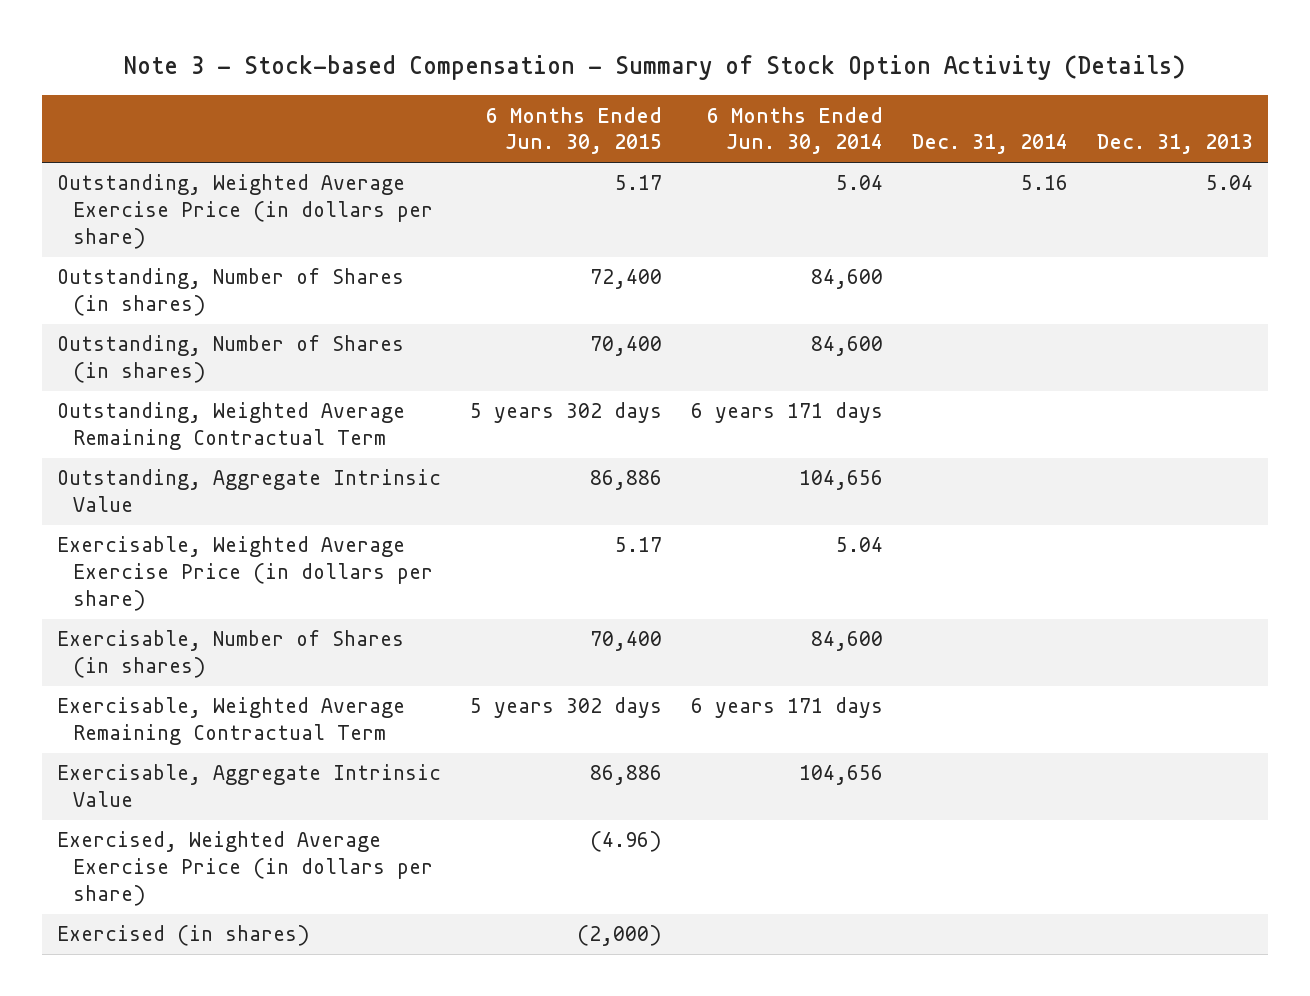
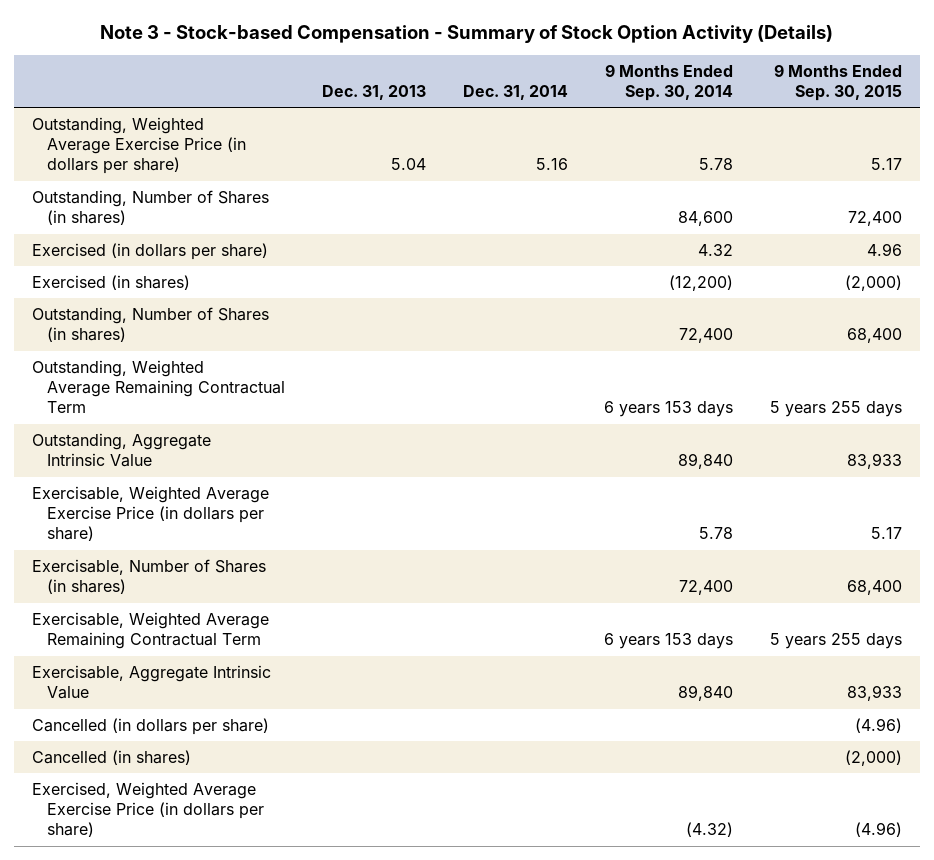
[485,106,662,155] 6 Months Ended Jun. 30, 2015 -> none
[707,106,884,155] 6 Months Ended Jun. 30, 2014 -> none
none -> [605,63,734,101] 9 Months Ended Sep. 30, 2014
none -> [773,63,902,101] 9 Months Ended Sep. 30, 2015
none -> [32,243,269,261] Exercised (in dollars per share)
[56,925,310,947] Exercised (in shares) -> [32,275,191,291] Exercised (in shares)
none -> [32,718,270,736] Cancelled (in dollars per share)
none -> [32,750,192,766] Cancelled (in shares)

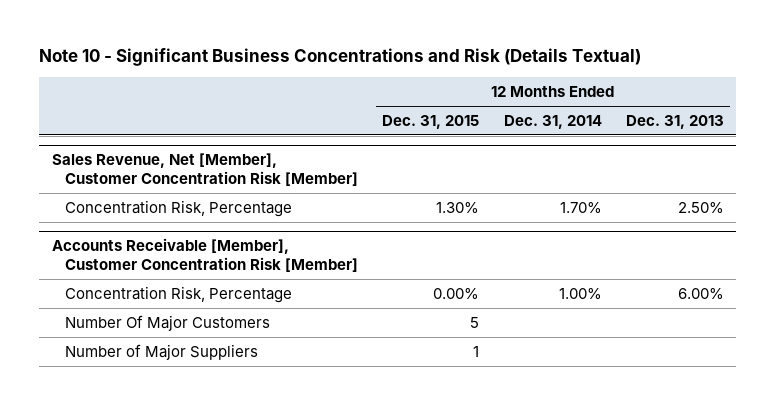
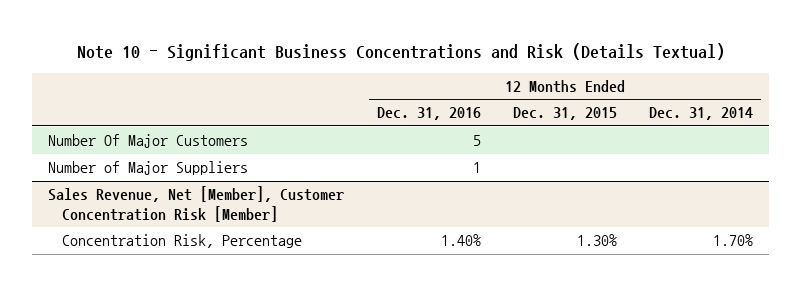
[626,114,725,129] Dec. 31, 2013 -> none
none -> [376,107,481,121] Dec. 31, 2016
none -> [48,134,249,149] Number Of Major Customers
none -> [48,161,249,176] Number of Major Suppliers
[51,238,359,273] Accounts Receivable [Member], Customer Concentration Risk [Member] -> none
[65,285,293,303] Concentration Risk, Percentage -> none
[65,314,271,331] Number Of Major Customers -> none
[65,343,259,360] Number of Major Suppliers -> none

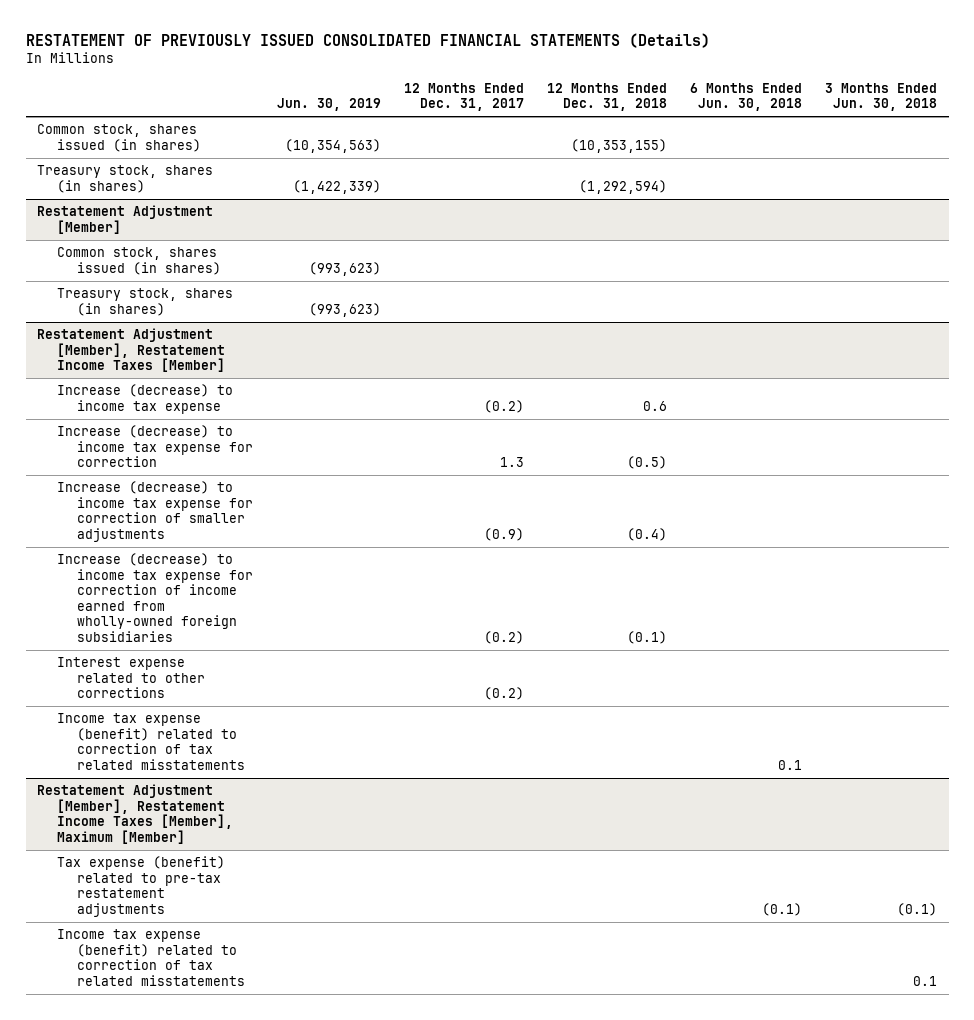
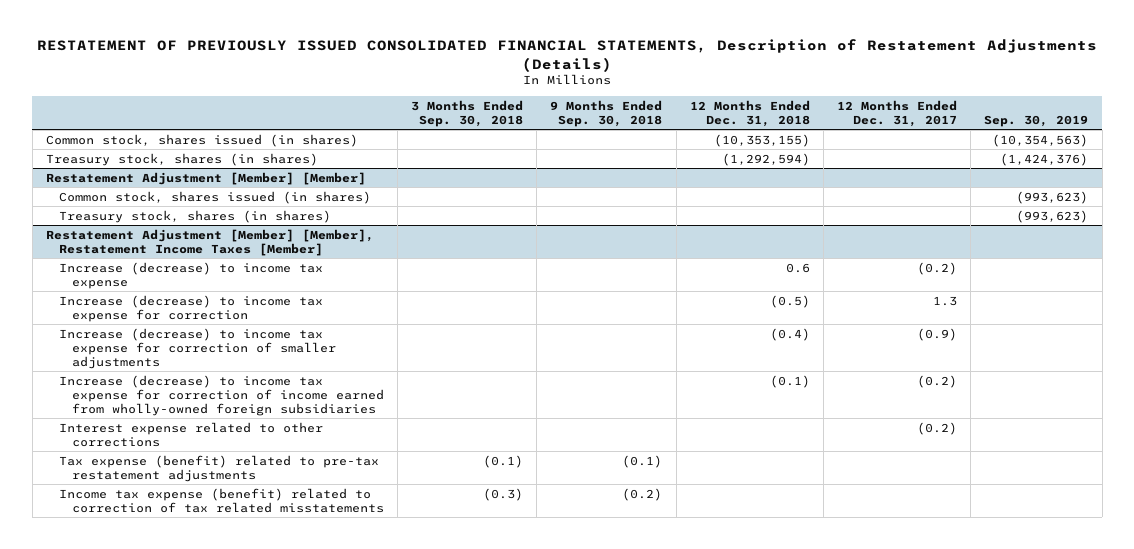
[25,32,710,48] RESTATEMENT OF PREVIOUSLY ISSUED CONSOLIDATED FINANCIAL STATEMENTS (Details) -> [37,39,1098,72] RESTATEMENT OF PREVIOUSLY ISSUED CONSOLIDATED FINANCIAL STATEMENTS, Description of Restatement Adjustments (Details)
[276,98,381,112] Jun. 30, 2019 -> none
[689,82,802,112] 6 Months Ended Jun. 30, 2018 -> none
[825,82,938,112] 3 Months Ended Jun. 30, 2018 -> none
none -> [410,99,523,127] 3 Months Ended Sep. 30, 2018
none -> [550,99,663,127] 9 Months Ended Sep. 30, 2018
none -> [984,114,1089,127] Sep. 30, 2019
[37,205,214,234] Restatement Adjustment [Member] -> [45,171,366,185] Restatement Adjustment [Member] [Member]
[37,328,226,373] Restatement Adjustment [Member], Restatement Income Taxes [Member] -> [45,228,374,256] Restatement Adjustment [Member] [Member], Restatement Income Taxes [Member]
none -> [58,454,379,482] Tax expense (benefit) related to pre-tax restatement adjustments
[37,784,234,844] Restatement Adjustment [Member], Restatement Income Taxes [Member], Maximum [Member] -> none
[57,856,226,917] Tax expense (benefit) related to pre-tax restatement adjustments -> none
[57,929,246,986] Income tax expense (benefit) related to correction of tax related misstatements -> none

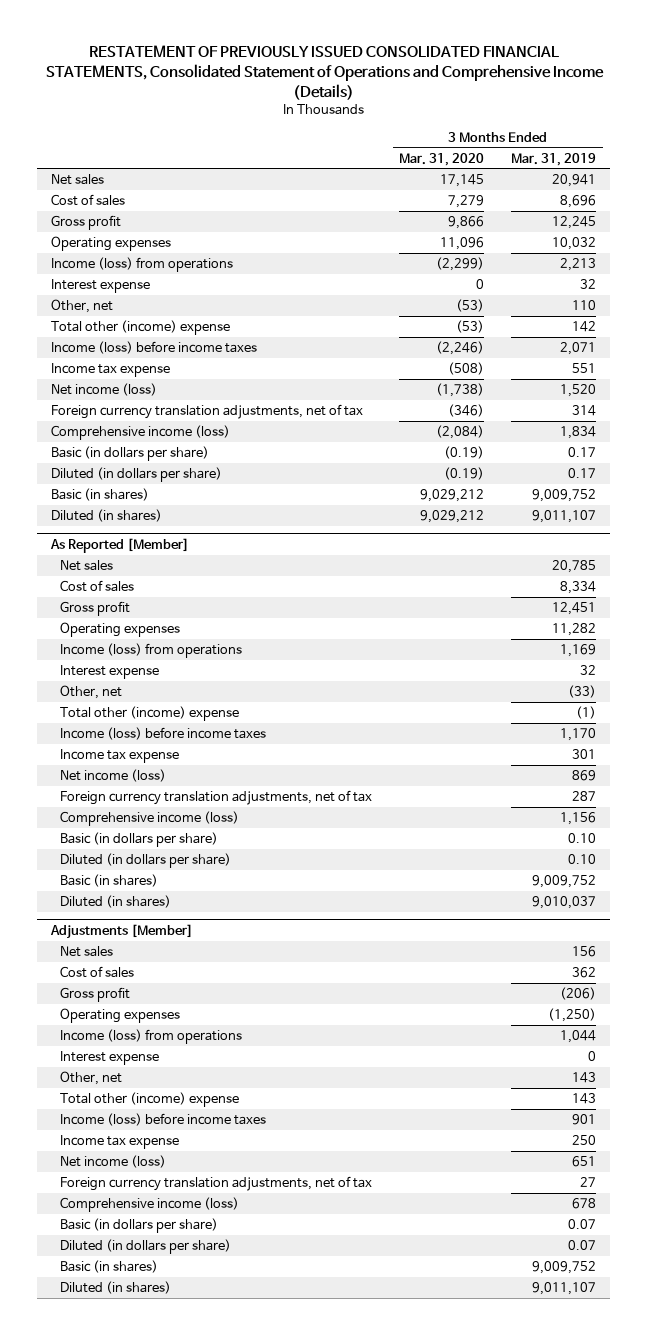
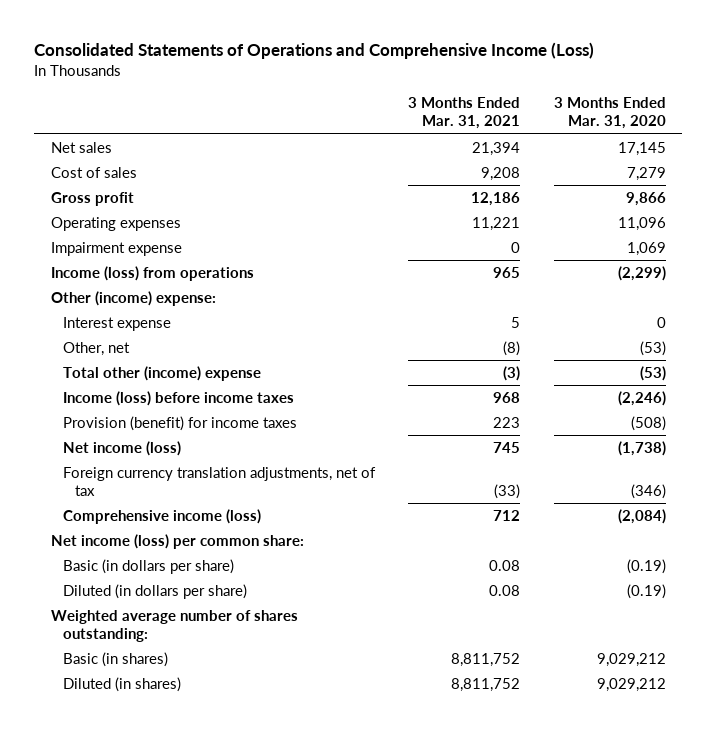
[45,45,604,100] RESTATEMENT OF PREVIOUSLY ISSUED CONSOLIDATED FINANCIAL STATEMENTS, Consolidated Statement of Operations and Comprehensive Income (Details) -> [33,42,594,60] Consolidated Statements of Operations and Comprehensive Income (Loss)
[511,152,597,166] Mar. 31, 2019 -> none
none -> [408,97,521,130] 3 Months Ended Mar. 31, 2021
none -> [50,241,182,256] Impairment expense
none -> [50,290,216,306] Other (income) expense:
[50,362,170,377] Income tax expense -> [62,415,297,431] Provision (benefit) for income taxes
none -> [50,533,304,549] Net income (loss) per common share:
none -> [50,609,298,642] Weighted average number of shares outstanding:
[49,537,189,553] As Reported [Member] -> none
[60,559,114,571] Net sales -> none
[60,579,135,592] Cost of sales -> none
[60,600,131,616] Gross profit -> none
[60,621,181,637] Operating expenses -> none
[60,642,243,658] Income (loss) from operations -> none
[60,664,160,679] Interest expense -> none
[60,684,123,699] Other, net -> none
[60,705,240,721] Total other (income) expense -> none
[60,726,267,740] Income (loss) before income taxes -> none
[60,748,180,763] Income tax expense -> none
[60,768,167,782] Net income (loss) -> none
[60,789,373,805] Foreign currency translation adjustments, net of tax -> none
[60,810,240,826] Comprehensive income (loss) -> none
[60,831,219,847] Basic (in dollars per share) -> none
[60,852,232,868] Diluted (in dollars per share) -> none
[60,873,159,887] Basic (in shares) -> none
[60,894,172,908] Diluted (in shares) -> none
[49,923,193,939] Adjustments [Member] -> none
[60,945,114,957] Net sales -> none
[60,965,135,978] Cost of sales -> none
[60,986,131,1002] Gross profit -> none
[60,1007,181,1023] Operating expenses -> none
[60,1028,243,1044] Income (loss) from operations -> none
[60,1050,160,1065] Interest expense -> none
[60,1070,123,1085] Other, net -> none
[60,1091,240,1107] Total other (income) expense -> none
[60,1112,267,1126] Income (loss) before income taxes -> none
[60,1134,180,1149] Income tax expense -> none
[60,1154,167,1168] Net income (loss) -> none
[60,1175,373,1191] Foreign currency translation adjustments, net of tax -> none
[60,1196,240,1212] Comprehensive income (loss) -> none
[60,1217,219,1233] Basic (in dollars per share) -> none
[60,1238,232,1254] Diluted (in dollars per share) -> none
[60,1259,159,1273] Basic (in shares) -> none
[60,1280,172,1294] Diluted (in shares) -> none

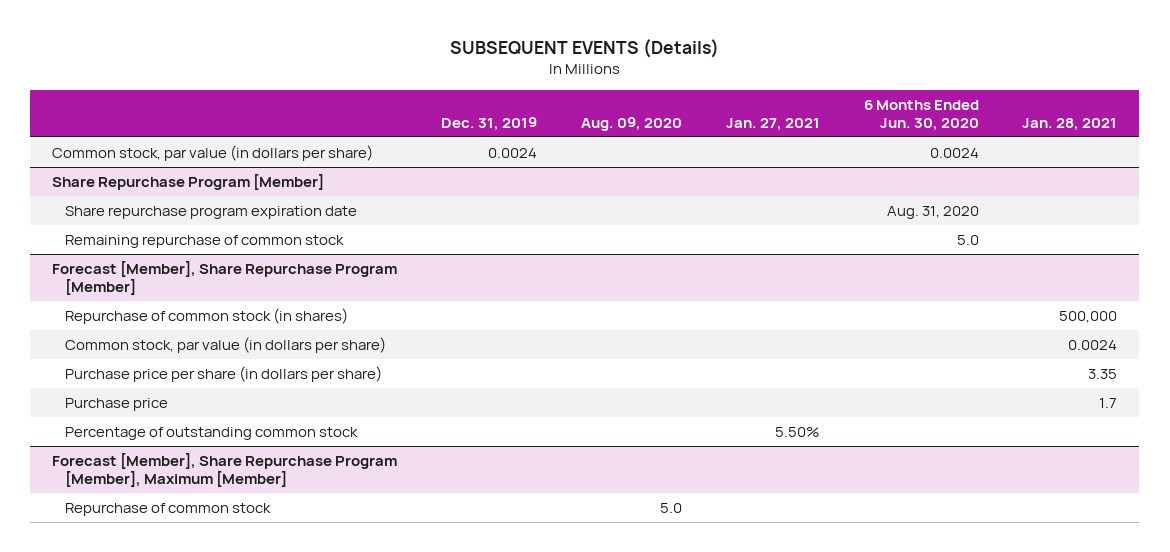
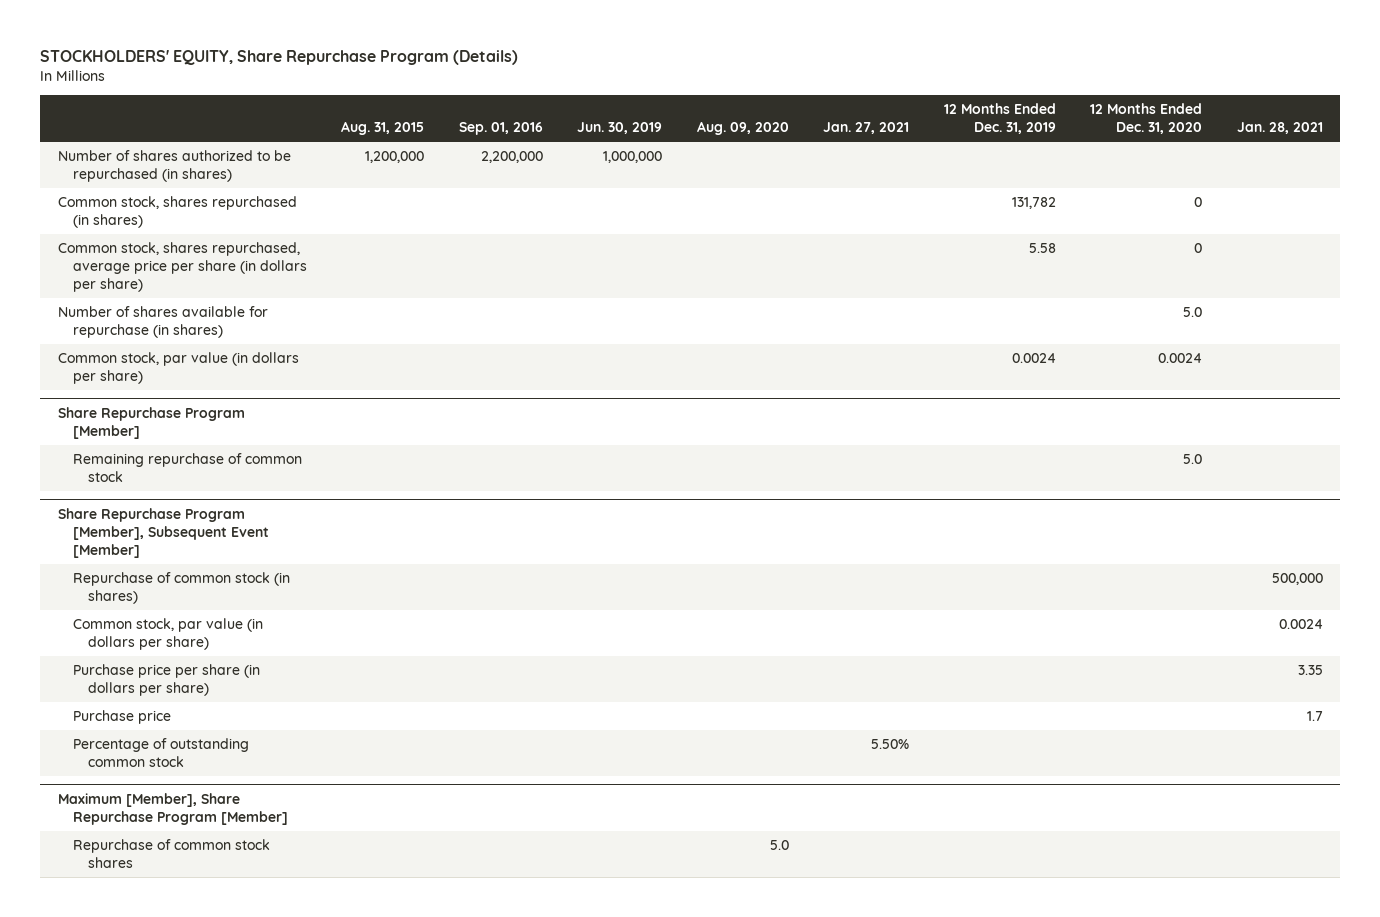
[449,38,719,58] SUBSEQUENT EVENTS (Details) -> [40,50,519,66] STOCKHOLDERS' EQUITY, Share Repurchase Program (Details)
[441,116,538,131] Dec. 31, 2019 -> none
[863,99,979,131] 6 Months Ended Jun. 30, 2020 -> none
none -> [341,120,425,135] Aug. 31, 2015
none -> [458,121,543,135] Sep. 01, 2016
none -> [577,121,663,134] Jun. 30, 2019
none -> [943,103,1056,134] 12 Months Ended Dec. 31, 2019
none -> [1090,103,1203,134] 12 Months Ended Dec. 31, 2020
none -> [57,150,291,182] Number of shares authorized to be repurchased (in shares)
none -> [57,196,297,228] Common stock, shares repurchased (in shares)
none -> [57,242,307,292] Common stock, shares repurchased, average price per share (in dollars per share)
none -> [57,306,268,338] Number of shares available for repurchase (in shares)
[65,206,358,220] Share repurchase program expiration date -> none
[52,261,398,296] Forecast [Member], Share Repurchase Program [Member] -> [57,507,269,558] Share Repurchase Program [Member], Subsequent Event [Member]
[52,453,398,488] Forecast [Member], Share Repurchase Program [Member], Maximum [Member] -> [57,792,288,825] Maximum [Member], Share Repurchase Program [Member]
[65,503,272,517] Repurchase of common stock -> [72,839,270,868] Repurchase of common stock shares

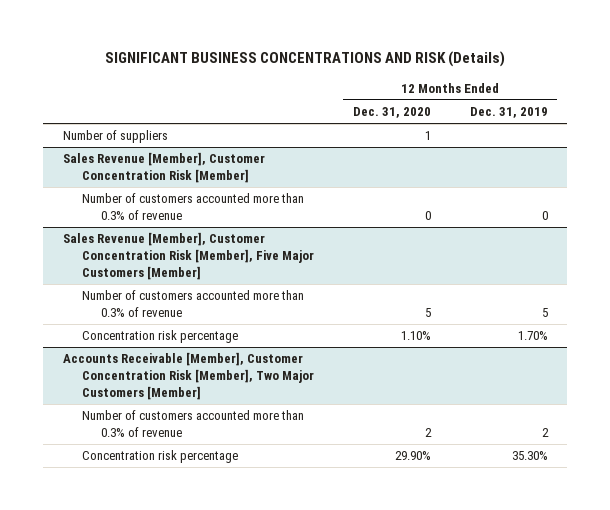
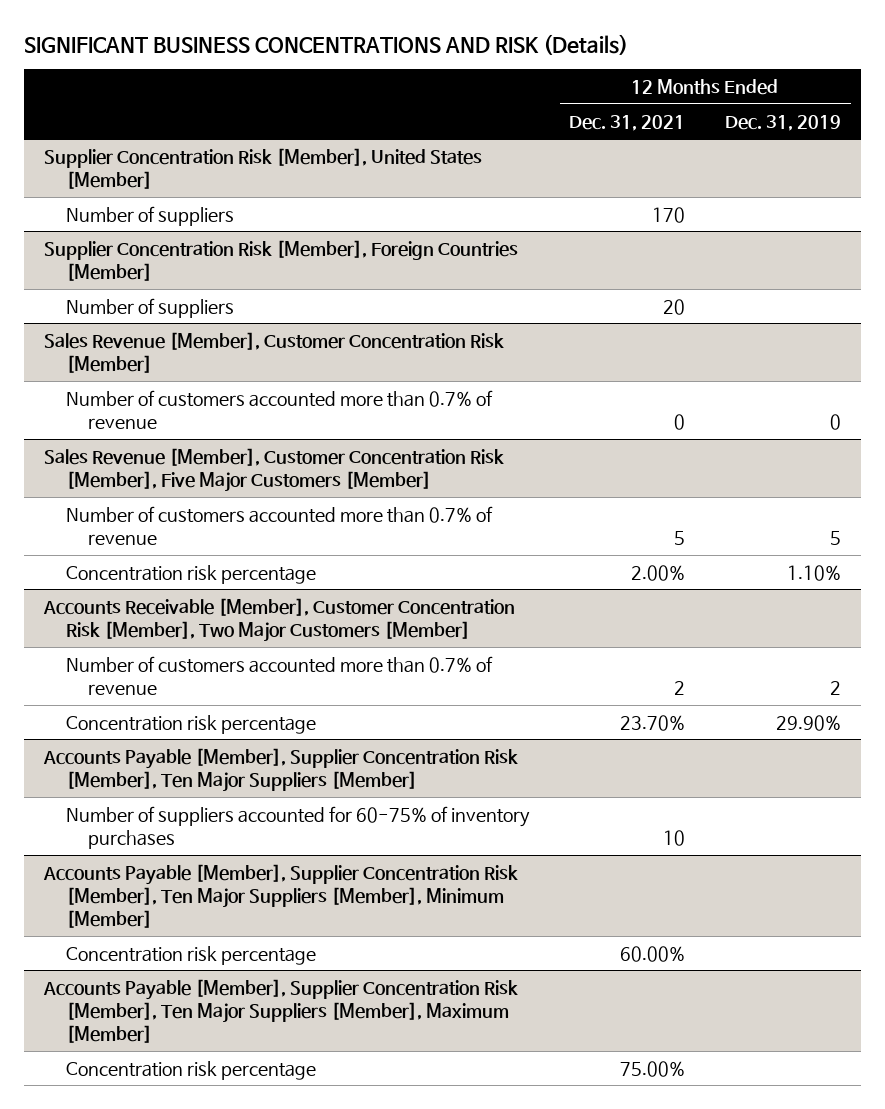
[352,107,431,119] Dec. 31, 2020 -> none
none -> [569,114,686,131] Dec. 31, 2021
[62,130,168,144] Number of suppliers -> none
none -> [43,147,482,189] Supplier Concentration Risk [Member], United States [Member]
none -> [65,205,234,226] Number of suppliers
none -> [43,239,518,281] Supplier Concentration Risk [Member], Foreign Countries [Member]
none -> [65,297,234,318] Number of suppliers
[81,193,304,221] Number of customers accounted more than 0.3% of revenue -> [65,389,493,429] Number of customers accounted more than 0.7% of revenue
[81,290,304,318] Number of customers accounted more than 0.3% of revenue -> [65,505,493,545] Number of customers accounted more than 0.7% of revenue
[517,331,548,341] 1.70% -> [786,564,841,581] 1.10%
[81,410,304,438] Number of customers accounted more than 0.3% of revenue -> [65,655,493,695] Number of customers accounted more than 0.7% of revenue
[511,451,548,461] 35.30% -> [775,714,841,731] 29.90%
none -> [42,747,518,792] Accounts Payable [Member], Supplier Concentration Risk [Member], Ten Major Suppliers [Member]
none -> [65,805,530,849] Number of suppliers accounted for 60-75% of inventory purchases
none -> [42,863,518,928] Accounts Payable [Member], Supplier Concentration Risk [Member], Ten Major Suppliers [Member], Minimum [Member]
none -> [65,945,316,965] Concentration risk percentage
none -> [42,978,518,1043] Accounts Payable [Member], Supplier Concentration Risk [Member], Ten Major Suppliers [Member], Maximum [Member]
none -> [65,1060,316,1080] Concentration risk percentage

